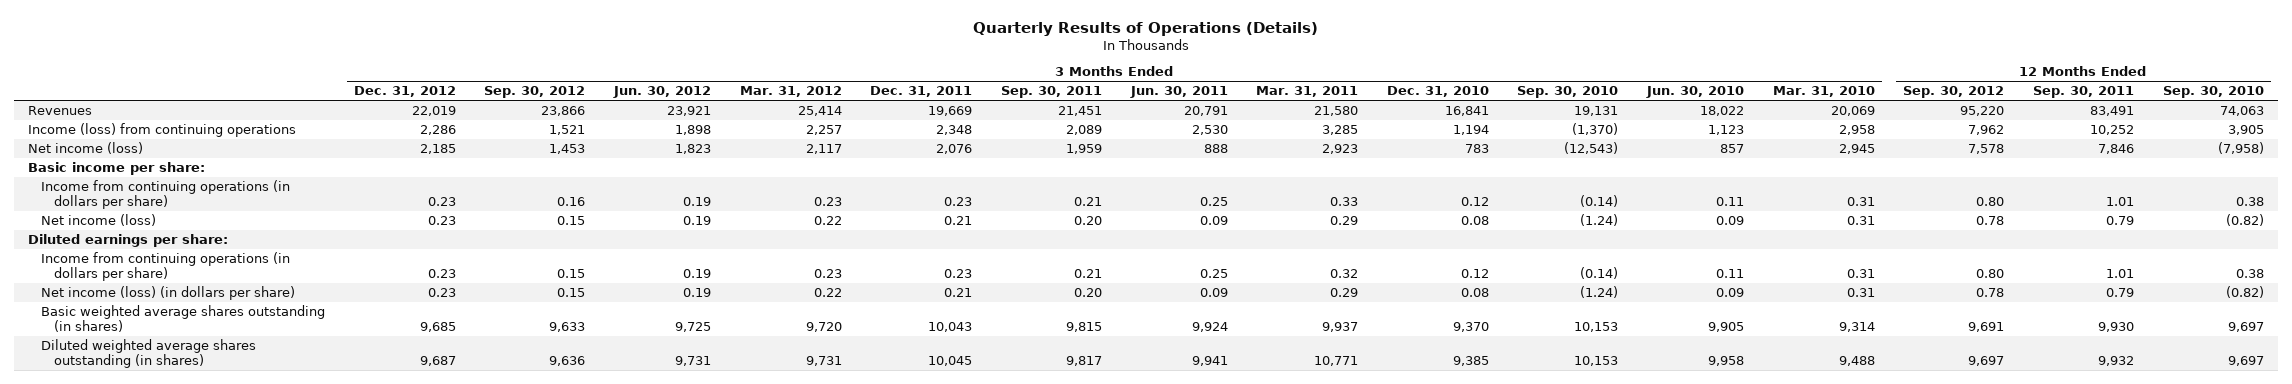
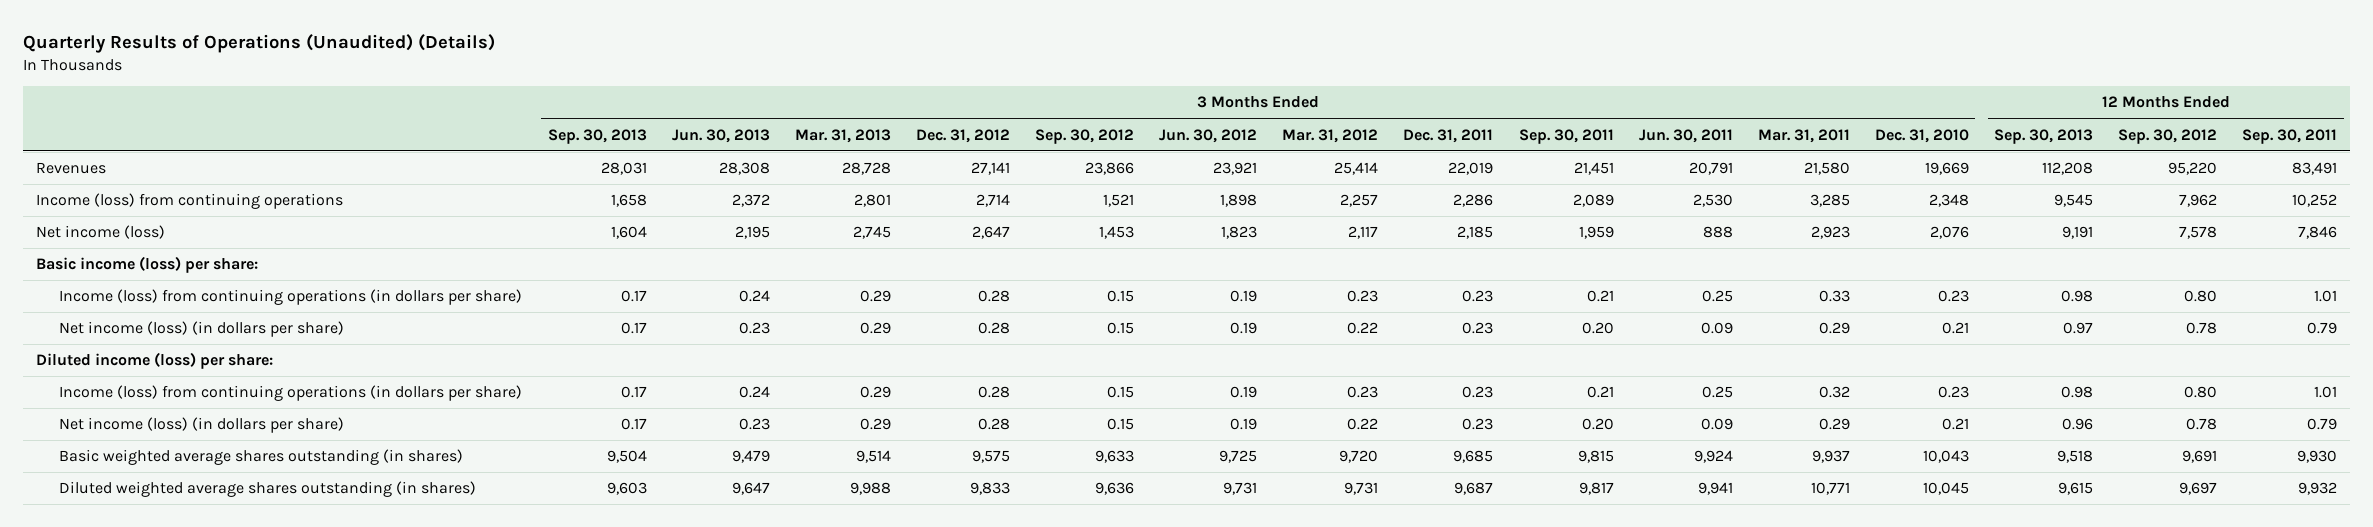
[972,22,1318,37] Quarterly Results of Operations (Details) -> [23,34,496,54] Quarterly Results of Operations (Unaudited) (Details)
[1517,86,1619,99] Sep. 30, 2010 -> none
[1646,86,1745,99] Jun. 30, 2010 -> none
[1772,86,1875,98] Mar. 31, 2010 -> none
[2162,86,2264,99] Sep. 30, 2010 -> none
none -> [547,128,647,144] Sep. 30, 2013
none -> [671,128,770,143] Jun. 30, 2013
none -> [794,128,891,143] Mar. 31, 2013
none -> [1994,128,2094,144] Sep. 30, 2013
[411,105,456,116] 22,019 -> [970,162,1010,176] 27,141
[928,105,973,116] 19,669 -> [1448,162,1494,176] 22,019
[1444,105,1489,116] 16,841 -> [1924,162,1969,176] 19,669
[419,124,456,135] 2,286 -> [975,194,1010,208] 2,714
[936,124,973,135] 2,348 -> [1453,194,1494,208] 2,286
[1452,124,1489,135] 1,194 -> [1928,194,1969,208] 2,348
[419,143,456,154] 2,185 -> [971,226,1010,240] 2,647
[936,143,973,154] 2,076 -> [1457,226,1494,240] 2,185
[1464,143,1489,153] 783 -> [1929,226,1969,240] 2,076
[28,161,206,175] Basic income per share: -> [35,256,258,274] Basic income (loss) per share:
[41,179,291,209] Income from continuing operations (in dollars per share) -> [59,289,523,306] Income (loss) from continuing operations (in dollars per share)
[427,196,456,206] 0.23 -> [977,290,1010,303] 0.28
[557,196,586,206] 0.16 -> [1107,290,1135,303] 0.15
[1460,196,1489,206] 0.12 -> [1937,290,1969,303] 0.23
[41,213,157,226] Net income (loss) -> [59,321,345,338] Net income (loss) (in dollars per share)
[427,215,456,225] 0.23 -> [977,322,1010,335] 0.28
[944,215,973,225] 0.21 -> [1462,322,1494,335] 0.23
[1460,215,1489,225] 0.08 -> [1941,322,1969,335] 0.21
[28,233,229,247] Diluted earnings per share: -> [35,352,273,370] Diluted income (loss) per share:
[41,251,291,281] Income from continuing operations (in dollars per share) -> [59,385,523,402] Income (loss) from continuing operations (in dollars per share)
[427,268,456,278] 0.23 -> [977,386,1010,399] 0.28
[1460,268,1489,278] 0.12 -> [1937,386,1969,399] 0.23
[427,287,456,297] 0.23 -> [977,418,1010,431] 0.28
[944,287,973,297] 0.21 -> [1462,418,1494,431] 0.23
[1460,287,1489,297] 0.08 -> [1941,418,1969,431] 0.21
[419,321,456,332] 9,685 -> [971,450,1010,464] 9,575
[928,321,973,332] 10,043 -> [1453,450,1494,464] 9,685
[1452,321,1489,332] 9,370 -> [1922,450,1969,464] 10,043
[419,355,456,366] 9,687 -> [969,482,1010,496] 9,833
[928,355,973,366] 10,045 -> [1454,482,1494,496] 9,687
[1452,355,1489,366] 9,385 -> [1922,482,1969,496] 10,045

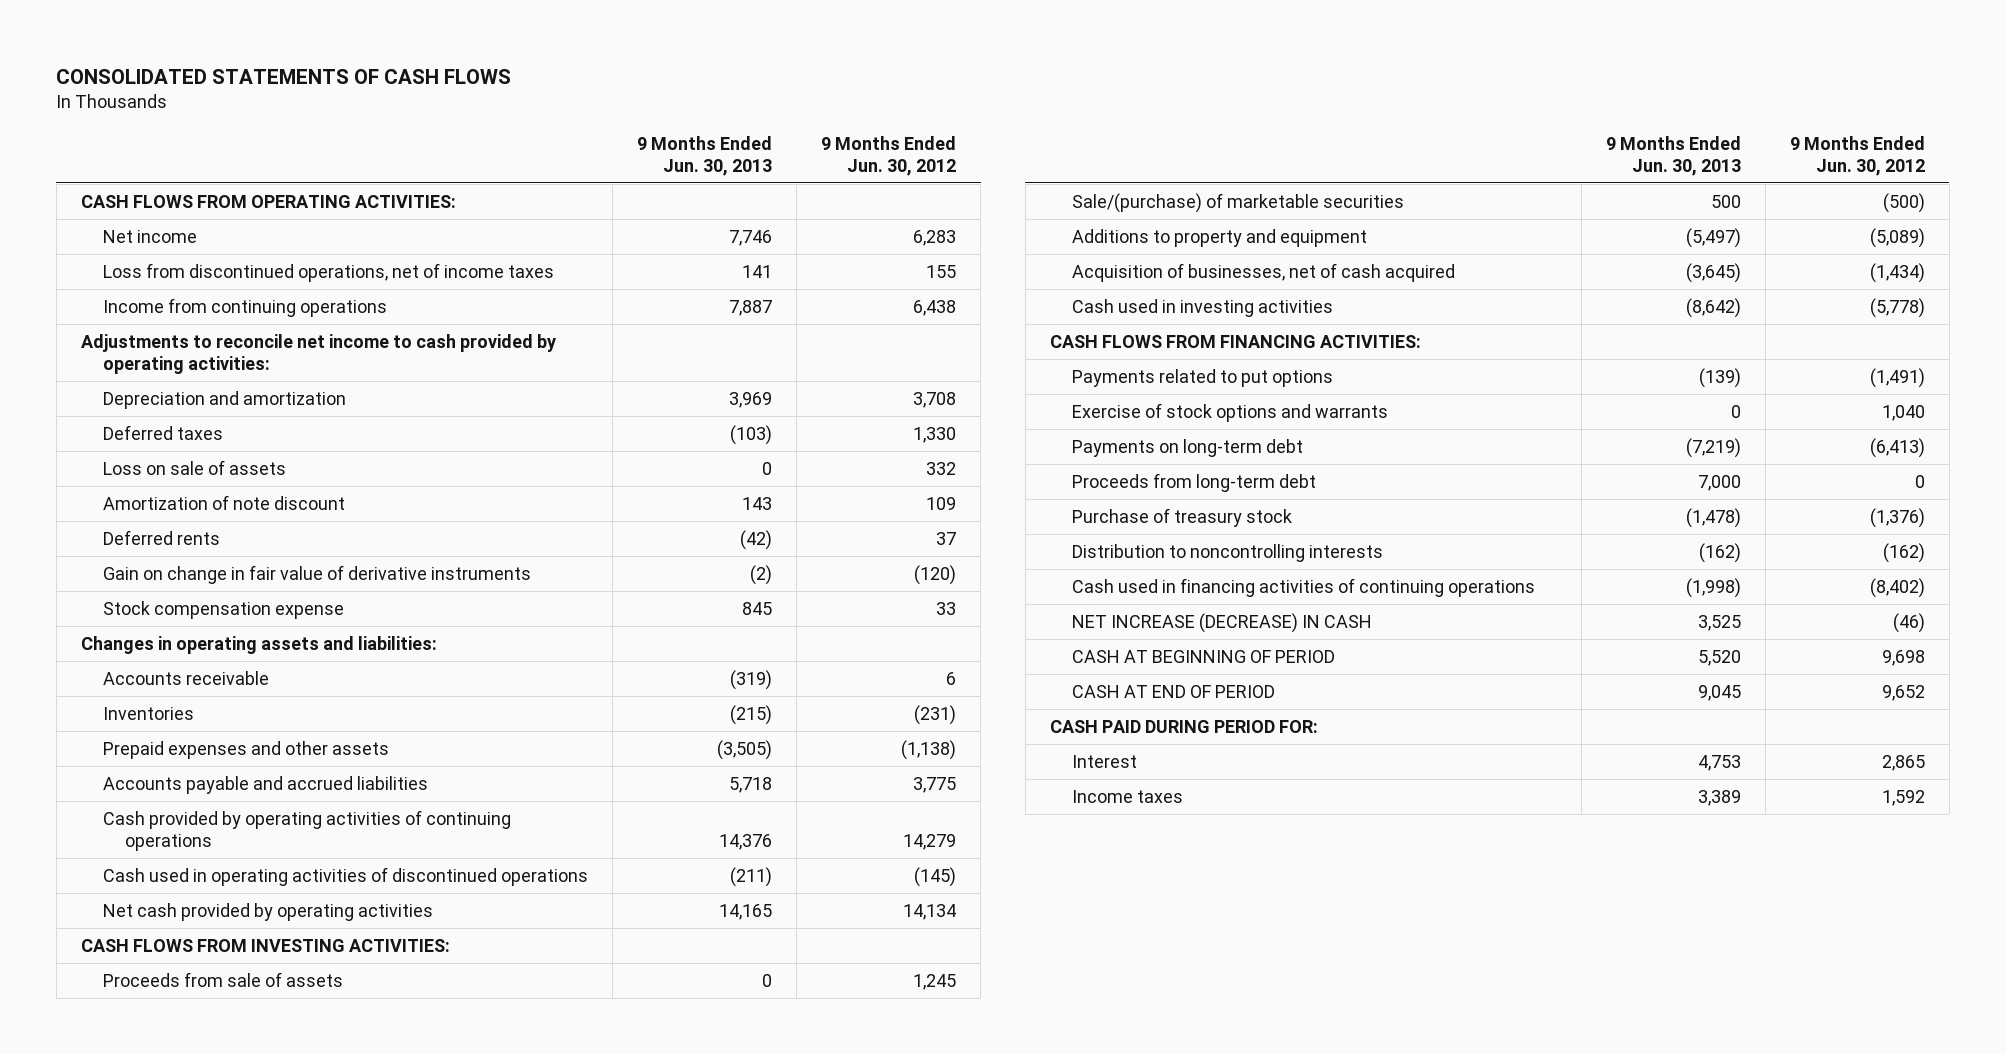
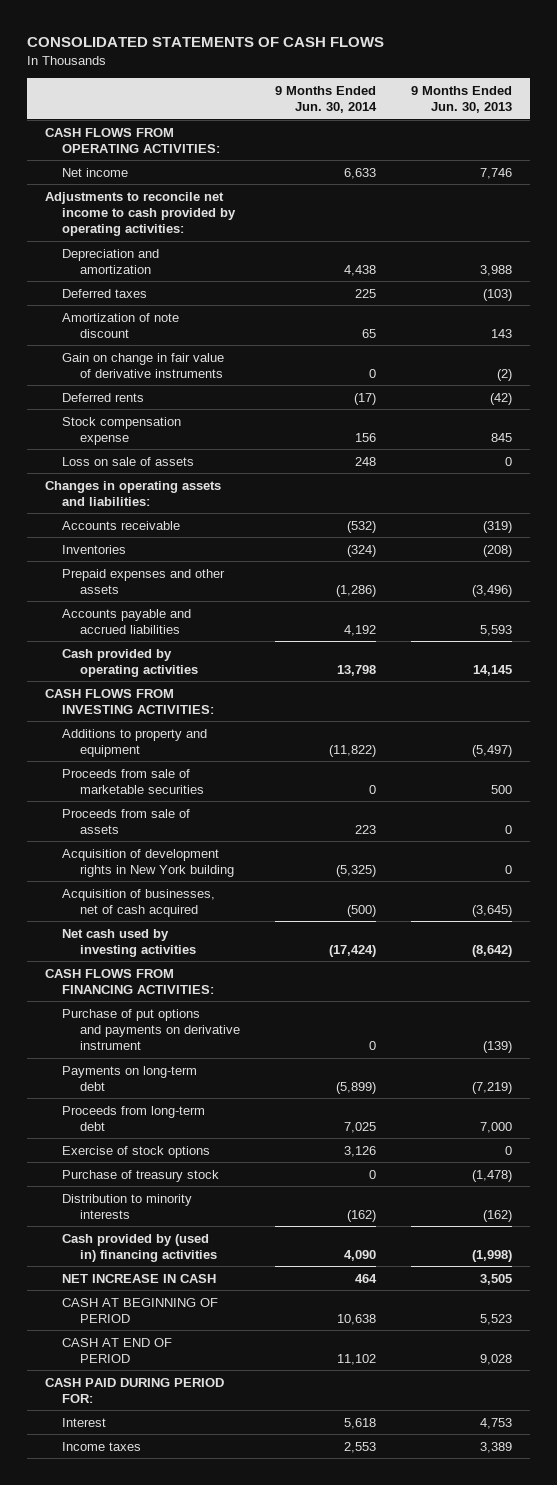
[821,135,957,176] 9 Months Ended Jun. 30, 2012 -> none
none -> [275,85,378,113] 9 Months Ended Jun. 30, 2014
[103,262,555,282] Loss from discontinued operations, net of income taxes -> none
[103,297,388,317] Income from continuing operations -> none
[729,391,773,408] 3,969 -> [480,264,513,276] 3,988
[103,529,221,545] Deferred rents -> [62,392,145,402] Deferred rents
[103,459,287,475] Loss on sale of assets -> [62,456,195,466] Loss on sale of assets
[103,866,589,886] Cash used in operating activities of discontinued operations -> none
[103,902,434,921] Net cash provided by operating activities -> none
[730,704,773,725] (215) -> [483,544,513,557] (208)
[717,739,773,760] (3,505) -> [472,584,513,597] (3,496)
[729,776,773,793] 5,718 -> [480,624,513,636] 5,593
[103,809,512,851] Cash provided by operating activities of continuing operations -> [62,648,199,677] Cash provided by operating activities
[719,833,773,850] 14,376 -> [473,664,513,676] 14,145
[1071,192,1404,213] Sale/(purchase) of marketable securities -> none
none -> [62,768,205,794] Proceeds from sale of marketable securities
[103,971,344,987] Proceeds from sale of assets -> [62,808,191,834] Proceeds from sale of assets
none -> [62,848,235,877] Acquisition of development rights in New York building
[1071,298,1333,317] Cash used in investing activities -> [62,928,197,957] Net cash used by investing activities
[1071,402,1388,422] Exercise of stock options and warrants -> none
[1071,368,1333,387] Payments related to put options -> [62,1008,241,1051] Purchase of put options and payments on derivative instrument
none -> [62,1145,211,1158] Exercise of stock options
[1071,543,1383,562] Distribution to noncontrolling interests -> [62,1193,193,1219] Distribution to minority interests
[1071,577,1535,597] Cash used in financing activities of continuing operations -> [62,1233,218,1262] Cash provided by (used in) financing activities
[1071,612,1372,633] NET INCREASE (DECREASE) IN CASH -> [62,1273,217,1283] NET INCREASE IN CASH
[1697,614,1741,631] 3,525 -> [480,1273,513,1285] 3,505
[1697,649,1741,666] 5,520 -> [480,1313,513,1325] 5,523
[1697,684,1741,701] 9,045 -> [480,1353,513,1365] 9,028

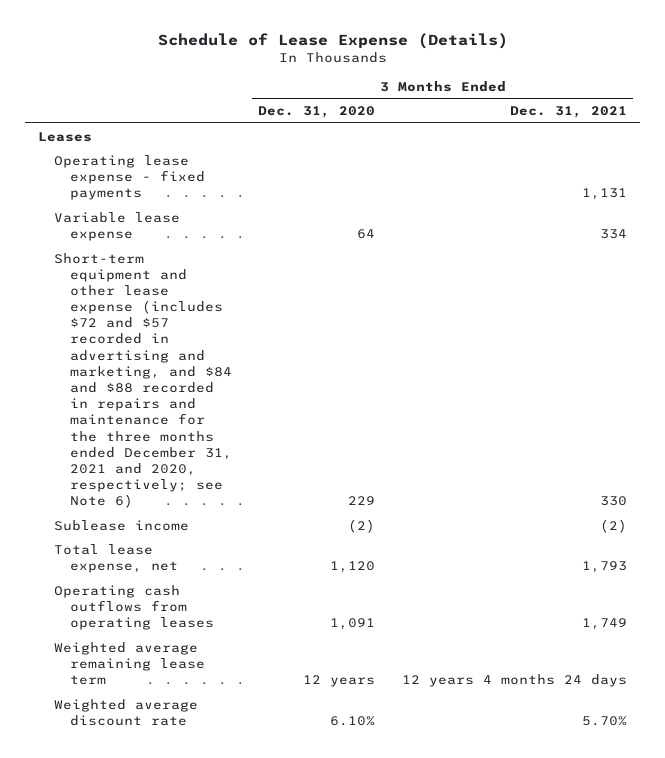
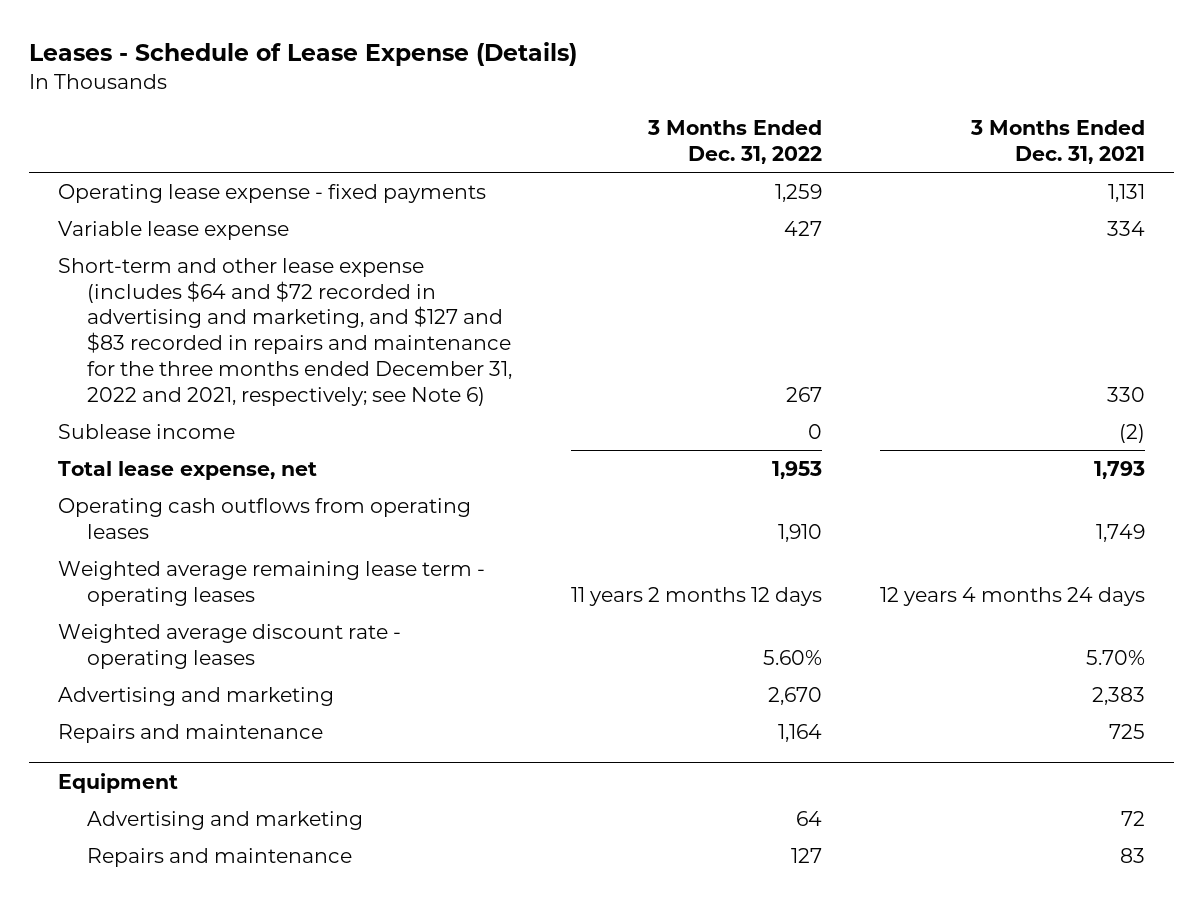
[157,32,508,49] Schedule of Lease Expense (Details) -> [29,41,578,66] Leases - Schedule of Lease Expense (Details)
[258,105,376,118] Dec. 31, 2020 -> none
none -> [646,119,822,164] 3 Months Ended Dec. 31, 2022
[38,131,93,142] Leases -> none
[54,252,233,509] Short-term equipment and other lease expense (includes $72 and $57 recorded in advertising and marketing, and $84 and $88 recorded in repairs and maintenance for the three months ended December 31, 2021 and 2020, respectively; see Note 6) -> [58,257,513,406] Short-term and other lease expense (includes $64 and $72 recorded in advertising and marketing, and $127 and $83 recorded in repairs and maintenance for the three months ended December 31, 2022 and 2021, respectively; see Note 6)
[54,641,206,685] Weighted average remaining lease term -> [58,560,486,606] Weighted average remaining lease term - operating leases
[54,698,199,726] Weighted average discount rate -> [58,623,402,669] Weighted average discount rate - operating leases
none -> [58,686,335,706] Advertising and marketing
none -> [58,723,324,743] Repairs and maintenance
none -> [58,772,179,793] Equipment
none -> [87,810,364,830] Advertising and marketing
none -> [87,847,353,867] Repairs and maintenance

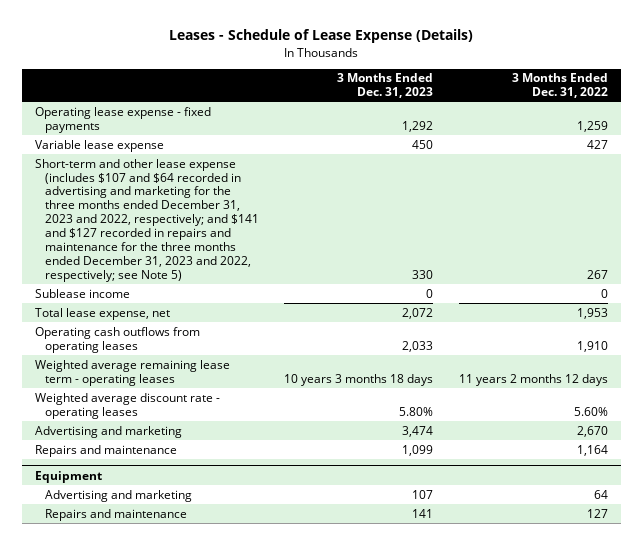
[970,119,1146,164] 3 Months Ended Dec. 31, 2021 -> none
none -> [337,73,434,99] 3 Months Ended Dec. 31, 2023
[58,257,513,406] Short-term and other lease expense (includes $64 and $72 recorded in advertising and marketing, and $127 and $83 recorded in repairs and maintenance for the three months ended December 31, 2022 and 2021, respectively; see Note 6) -> [34,158,259,283] Short-term and other lease expense (includes $107 and $64 recorded in advertising and marketing for the three months ended December 31, 2023 and 2022, respectively; and $141 and $127 recorded in repairs and maintenance for the three months ended December 31, 2023 and 2022, respectively; see Note 5)

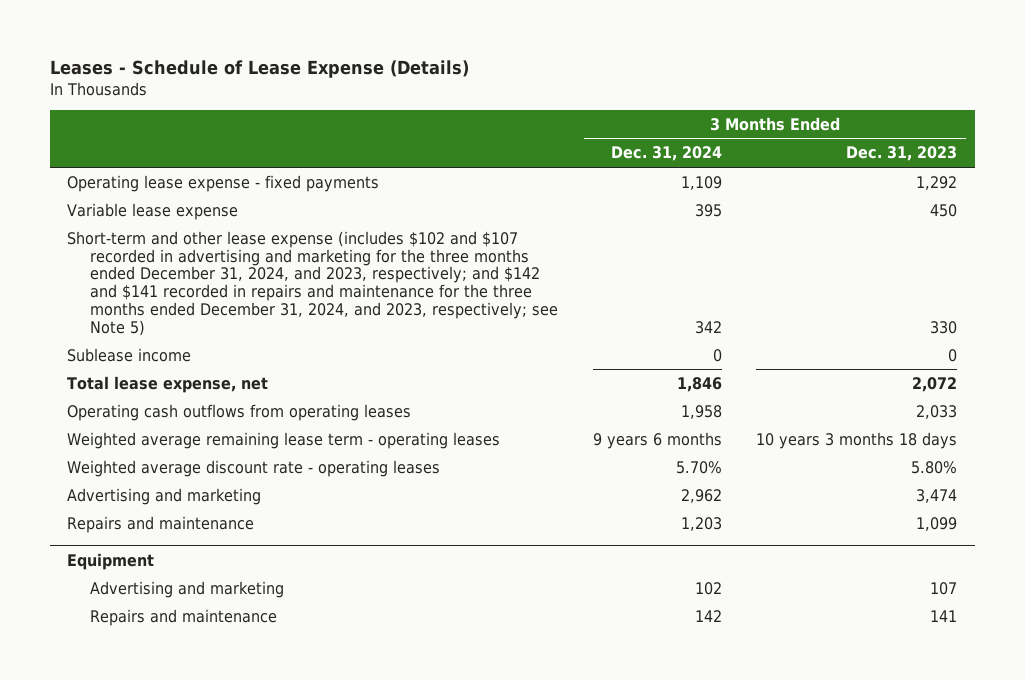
[511,73,608,99] 3 Months Ended Dec. 31, 2022 -> none
none -> [610,146,722,162] Dec. 31, 2024
[34,158,259,283] Short-term and other lease expense (includes $107 and $64 recorded in advertising and marketing for the three months ended December 31, 2023 and 2022, respectively; and $141 and $127 recorded in repairs and maintenance for the three months ended December 31, 2023 and 2022, respectively; see Note 5) -> [67,230,559,336] Short-term and other lease expense (includes $102 and $107 recorded in advertising and marketing for the three months ended December 31, 2024, and 2023, respectively; and $142 and $141 recorded in repairs and maintenance for the three months ended December 31, 2024, and 2023, respectively; see Note 5)

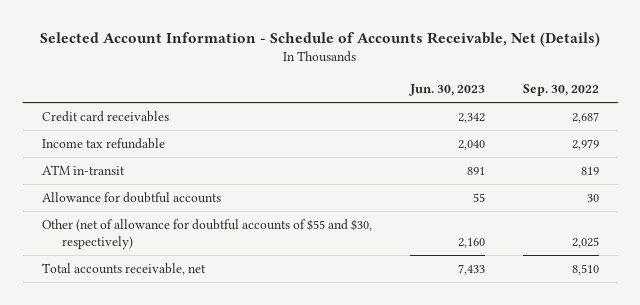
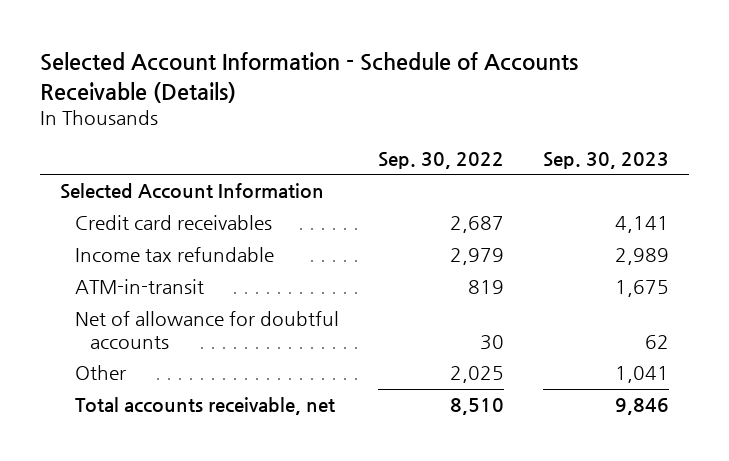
[40,32,601,48] Selected Account Information - Schedule of Accounts Receivable, Net (Details) -> [40,52,579,103] Selected Account Information - Schedule of Accounts Receivable (Details)
[408,83,485,96] Jun. 30, 2023 -> none
none -> [543,152,670,170] Sep. 30, 2023
none -> [59,183,324,200] Selected Account Information
[41,164,125,175] ATM in-transit -> [75,279,205,295] ATM-in-transit
[41,191,221,203] Allowance for doubtful accounts -> [75,311,340,349] Net of allowance for doubtful accounts
[41,218,372,249] Other (net of allowance for doubtful accounts of $55 and $30, respectively) -> [75,365,127,381] Other

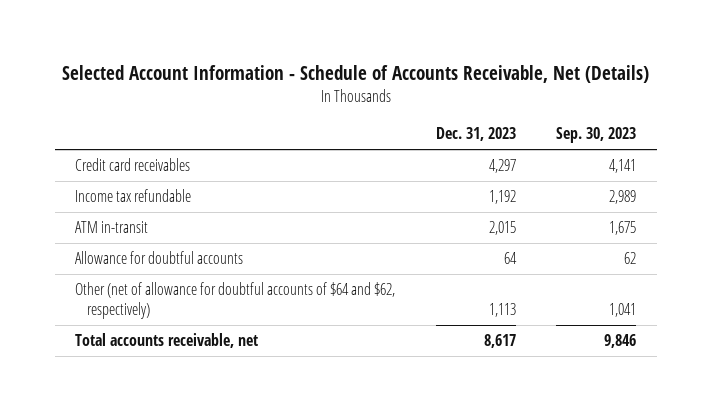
[40,52,579,103] Selected Account Information - Schedule of Accounts Receivable (Details) -> [61,65,649,84] Selected Account Information - Schedule of Accounts Receivable, Net (Details)
[378,152,505,170] Sep. 30, 2022 -> none
none -> [435,127,516,142] Dec. 31, 2023
[59,183,324,200] Selected Account Information -> none
[75,279,205,295] ATM-in-transit -> [75,221,149,234] ATM in-transit
[75,311,340,349] Net of allowance for doubtful accounts -> [75,251,244,265] Allowance for doubtful accounts
[75,365,127,381] Other -> [75,282,396,319] Other (net of allowance for doubtful accounts of $64 and $62, respectively)

